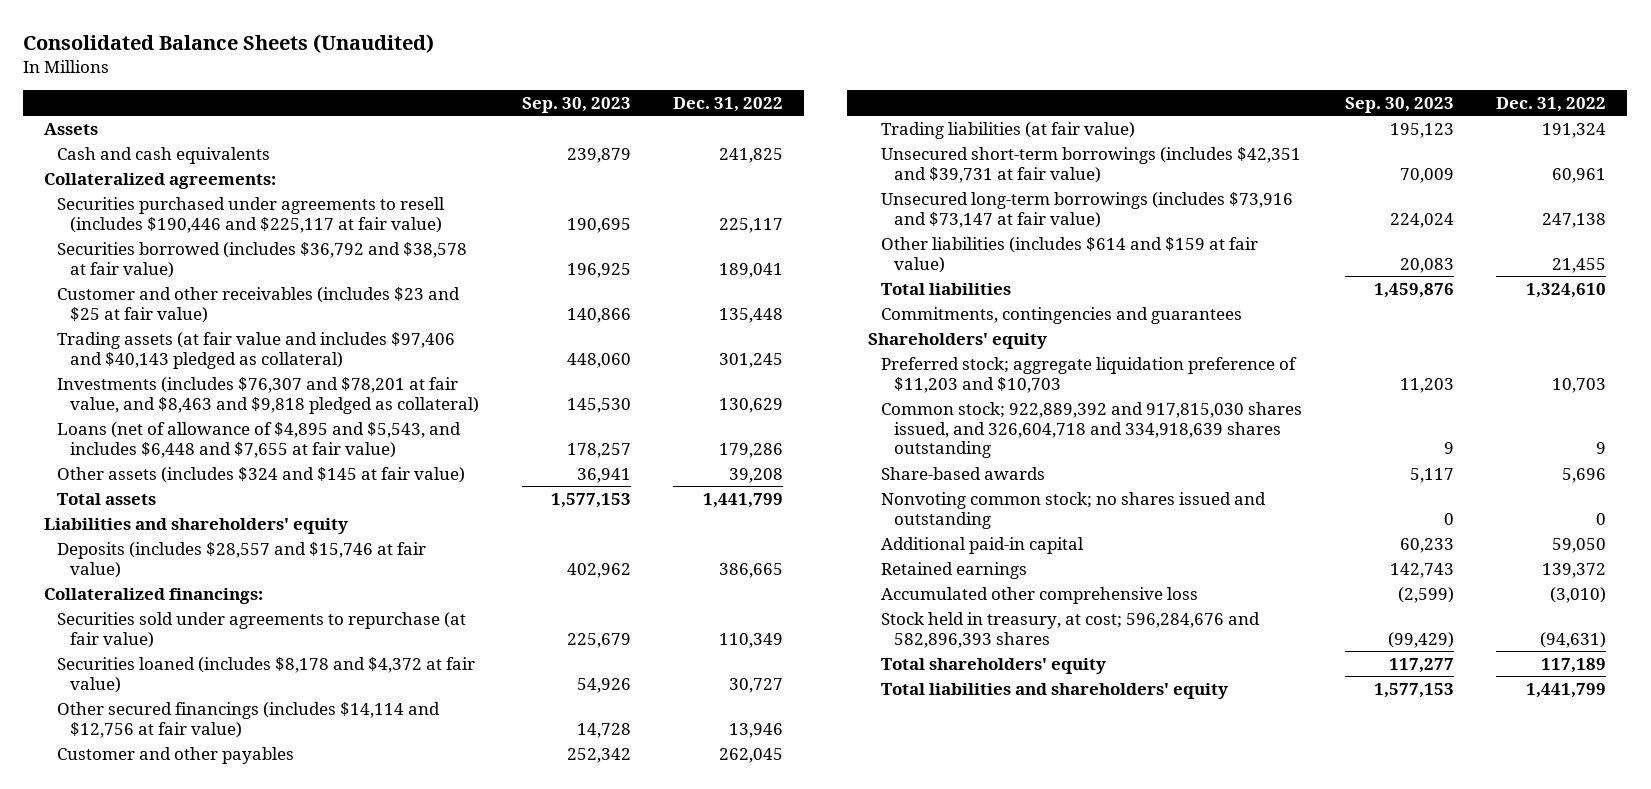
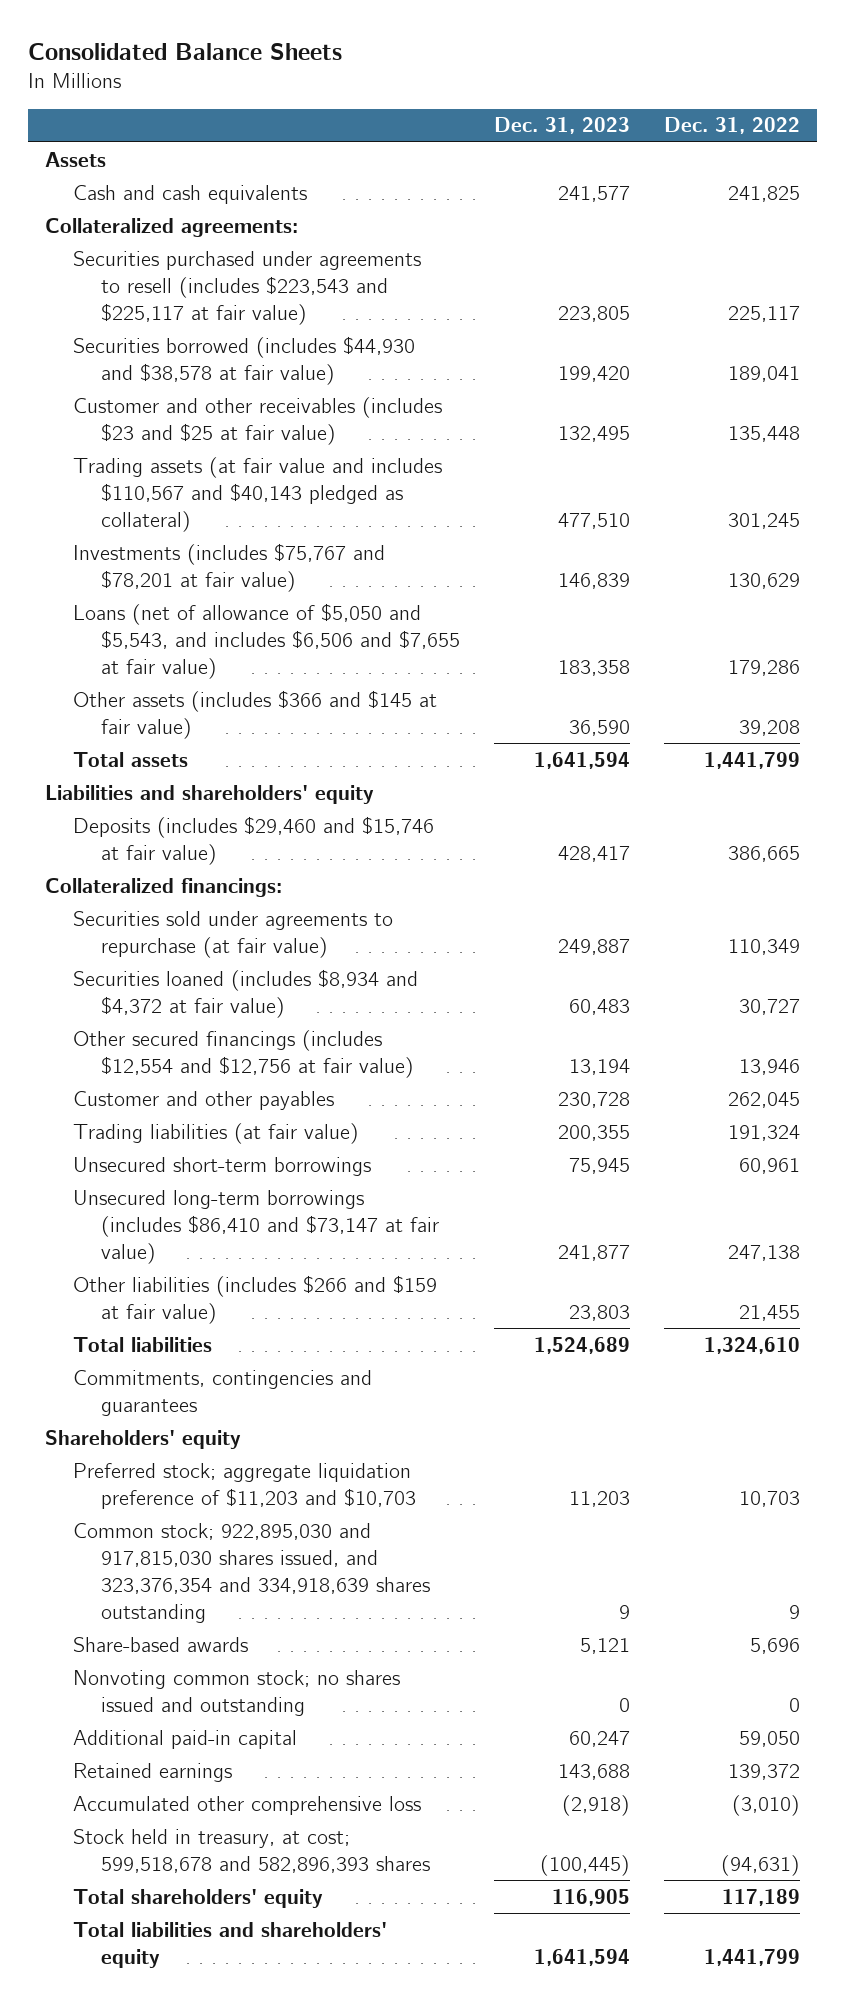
[23,33,435,53] Consolidated Balance Sheets (Unaudited) -> [27,42,342,60] Consolidated Balance Sheets
[521,96,631,113] Sep. 30, 2023 -> none
none -> [493,117,630,135] Dec. 31, 2023
[57,196,446,233] Securities purchased under agreements to resell (includes $190,446 and $225,117 at fair value) -> [72,250,421,325] Securities purchased under agreements to resell (includes $223,543 and $225,117 at fair value)
[57,241,468,278] Securities borrowed (includes $36,792 and $38,578 at fair value) -> [72,335,415,385] Securities borrowed (includes $44,930 and $38,578 at fair value)
[57,331,456,369] Trading assets (at fair value and includes $97,406 and $40,143 pledged as collateral) -> [72,456,442,532] Trading assets (at fair value and includes $110,567 and $40,143 pledged as collateral)
[57,376,480,414] Investments (includes $76,307 and $78,201 at fair value, and $8,463 and $9,818 pledged as collateral) -> [72,542,385,592] Investments (includes $75,767 and $78,201 at fair value)
[57,421,462,458] Loans (net of allowance of $4,895 and $5,543, and includes $6,448 and $7,655 at fair value) -> [72,602,460,679] Loans (net of allowance of $5,050 and $5,543, and includes $6,506 and $7,655 at fair value)
[57,466,466,483] Other assets (includes $324 and $145 at fair value) -> [72,689,437,739] Other assets (includes $366 and $145 at fair value)
[57,541,427,578] Deposits (includes $28,557 and $15,746 at fair value) -> [72,815,434,865] Deposits (includes $29,460 and $15,746 at fair value)
[57,656,476,693] Securities loaned (includes $8,178 and $4,372 at fair value) -> [72,968,418,1018] Securities loaned (includes $8,934 and $4,372 at fair value)
[57,701,441,738] Other secured financings (includes $14,114 and $12,756 at fair value) -> [72,1029,414,1078] Other secured financings (includes $12,554 and $12,756 at fair value)
[881,146,1302,183] Unsecured short-term borrowings (includes $42,351 and $39,731 at fair value) -> [72,1156,371,1176] Unsecured short-term borrowings
[881,191,1294,228] Unsecured long-term borrowings (includes $73,916 and $73,147 at fair value) -> [72,1189,439,1264] Unsecured long-term borrowings (includes $86,410 and $73,147 at fair value)
[881,236,1259,273] Other liabilities (includes $614 and $159 at fair value) -> [72,1274,437,1324] Other liabilities (includes $266 and $159 at fair value)
[881,401,1303,459] Common stock; 922,889,392 and 917,815,030 shares issued, and 326,604,718 and 334,918,639 shares outstanding -> [72,1522,430,1623] Common stock; 922,895,030 and 917,815,030 shares issued, and 323,376,354 and 334,918,639 shares outstanding
[881,611,1261,648] Stock held in treasury, at cost; 596,284,676 and 582,896,393 shares -> [72,1828,430,1873] Stock held in treasury, at cost; 599,518,678 and 582,896,393 shares

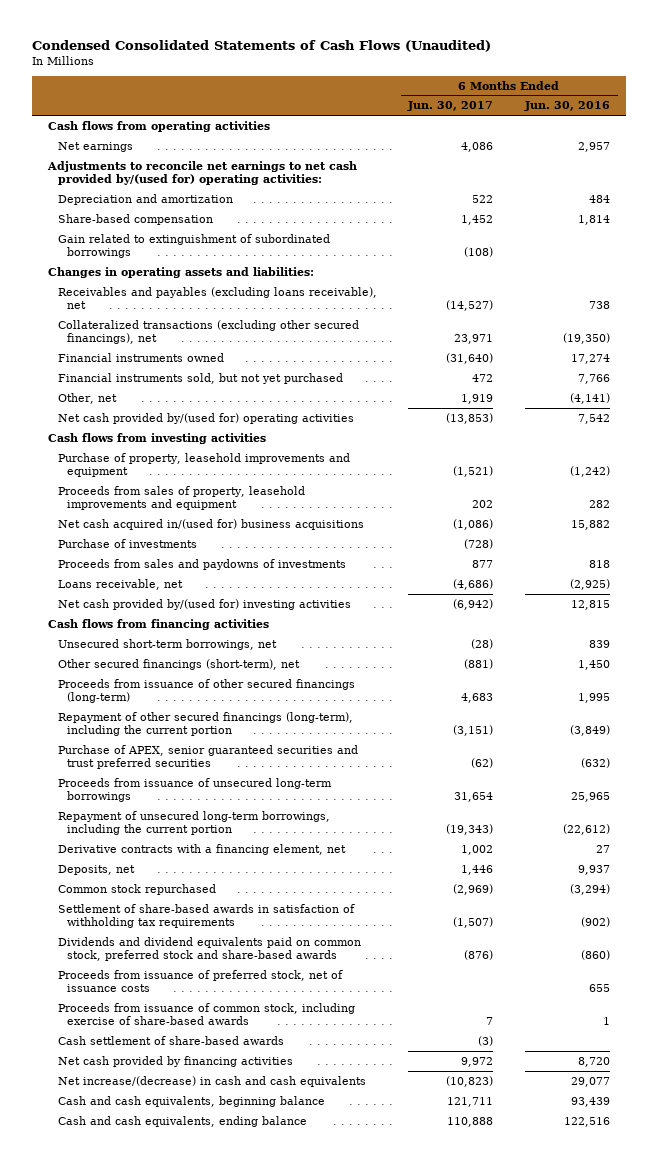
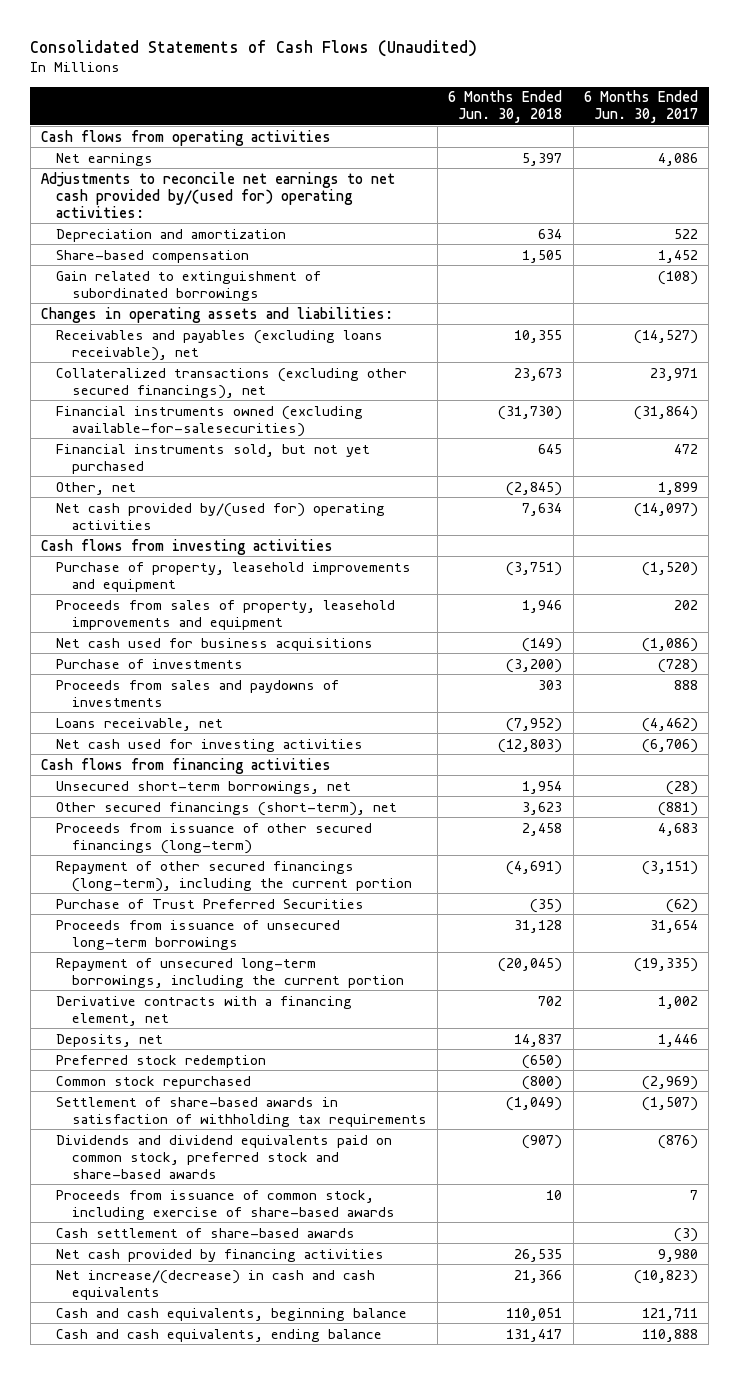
[32,39,492,52] Condensed Consolidated Statements of Cash Flows (Unaudited) -> [30,39,478,57] Consolidated Statements of Cash Flows (Unaudited)
[524,101,611,112] Jun. 30, 2016 -> none
none -> [448,90,563,124] 6 Months Ended Jun. 30, 2018
[57,352,224,362] Financial instruments owned -> [56,405,364,437] Financial instruments owned (excluding available-for-salesecurities)
[446,352,494,364] (31,640) -> [634,405,699,420] (31,864)
[461,393,494,404] 1,919 -> [658,481,699,495] 1,899
[446,412,494,424] (13,853) -> [634,502,699,517] (14,097)
[453,466,494,478] (1,521) -> [642,561,699,576] (1,520)
[57,518,364,530] Net cash acquired in/(used for) business acquisitions -> [56,637,374,651] Net cash used for business acquisitions
[472,559,494,568] 877 -> [674,679,699,690] 888
[453,578,494,590] (4,686) -> [642,717,699,732] (4,462)
[57,598,351,610] Net cash provided by/(used for) investing activities -> [56,738,364,752] Net cash used for investing activities
[453,598,494,610] (6,942) -> [642,738,699,753] (6,706)
[57,744,358,770] Purchase of APEX, senior guaranteed securities and trust preferred securities -> [56,898,365,909] Purchase of Trust Preferred Securities
[446,824,494,836] (19,343) -> [634,957,699,972] (19,335)
none -> [56,1054,267,1068] Preferred stock redemption
[57,969,343,993] Proceeds from issuance of preferred stock, net of issuance costs -> none
[461,1056,494,1067] 9,972 -> [658,1248,699,1262] 9,980

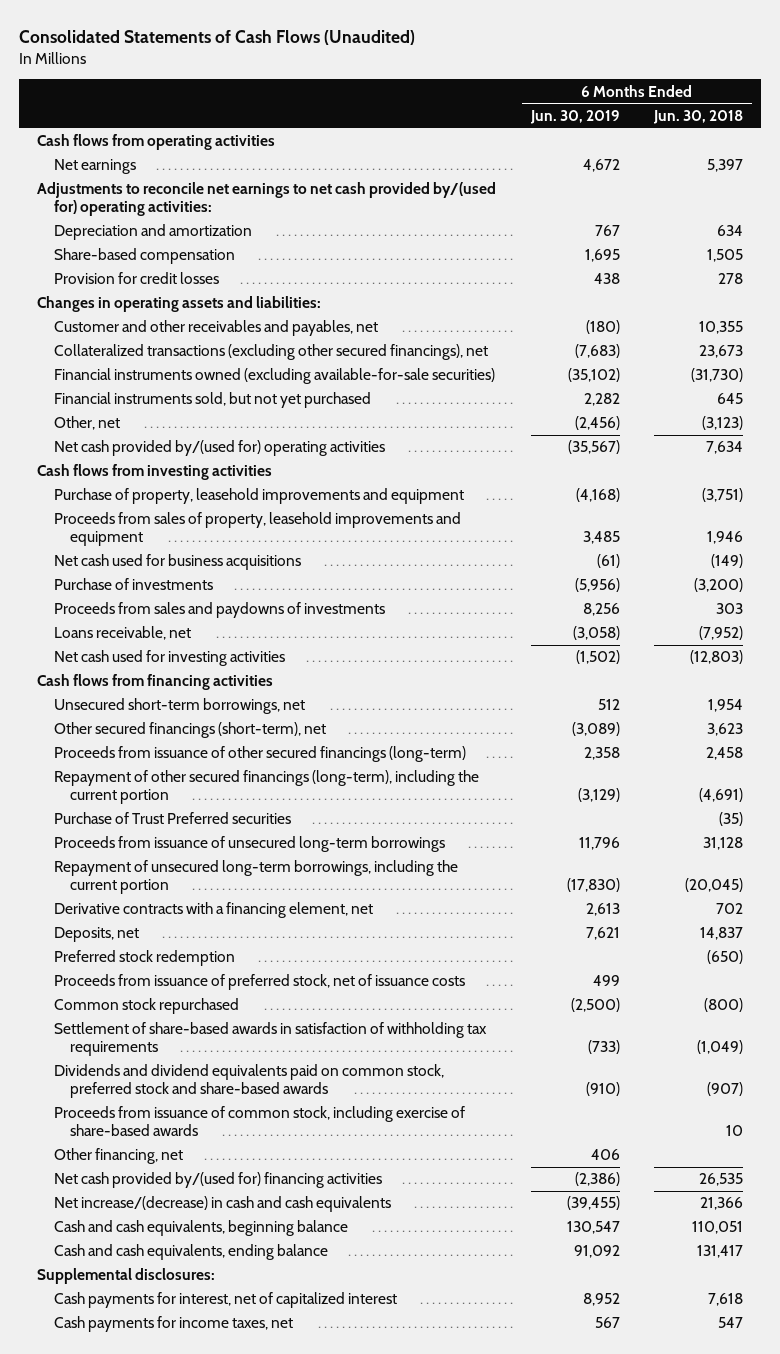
[584,90,699,124] 6 Months Ended Jun. 30, 2017 -> none
none -> [529,109,620,124] Jun. 30, 2019
[56,270,322,301] Gain related to extinguishment of subordinated borrowings -> none
none -> [53,272,219,285] Provision for credit losses
[56,329,384,361] Receivables and payables (excluding loans receivable), net -> [53,320,378,337] Customer and other receivables and payables, net
[56,405,364,437] Financial instruments owned (excluding available-for-salesecurities) -> [53,368,495,385] Financial instruments owned (excluding available-for-sale securities)
[506,481,563,496] (2,845) -> [702,416,744,431] (3,123)
[56,898,365,909] Purchase of Trust Preferred Securities -> [53,812,291,825] Purchase of Trust Preferred securities
none -> [53,974,465,991] Proceeds from issuance of preferred stock, net of issuance costs
[56,1227,356,1238] Cash settlement of share-based awards -> none
none -> [53,1148,183,1165] Other financing, net
[56,1248,385,1262] Net cash provided by financing activities -> [53,1172,382,1189] Net cash provided by/(used for) financing activities
none -> [36,1268,215,1285] Supplemental disclosures:
none -> [53,1292,397,1309] Cash payments for interest, net of capitalized interest
none -> [53,1316,293,1333] Cash payments for income taxes, net

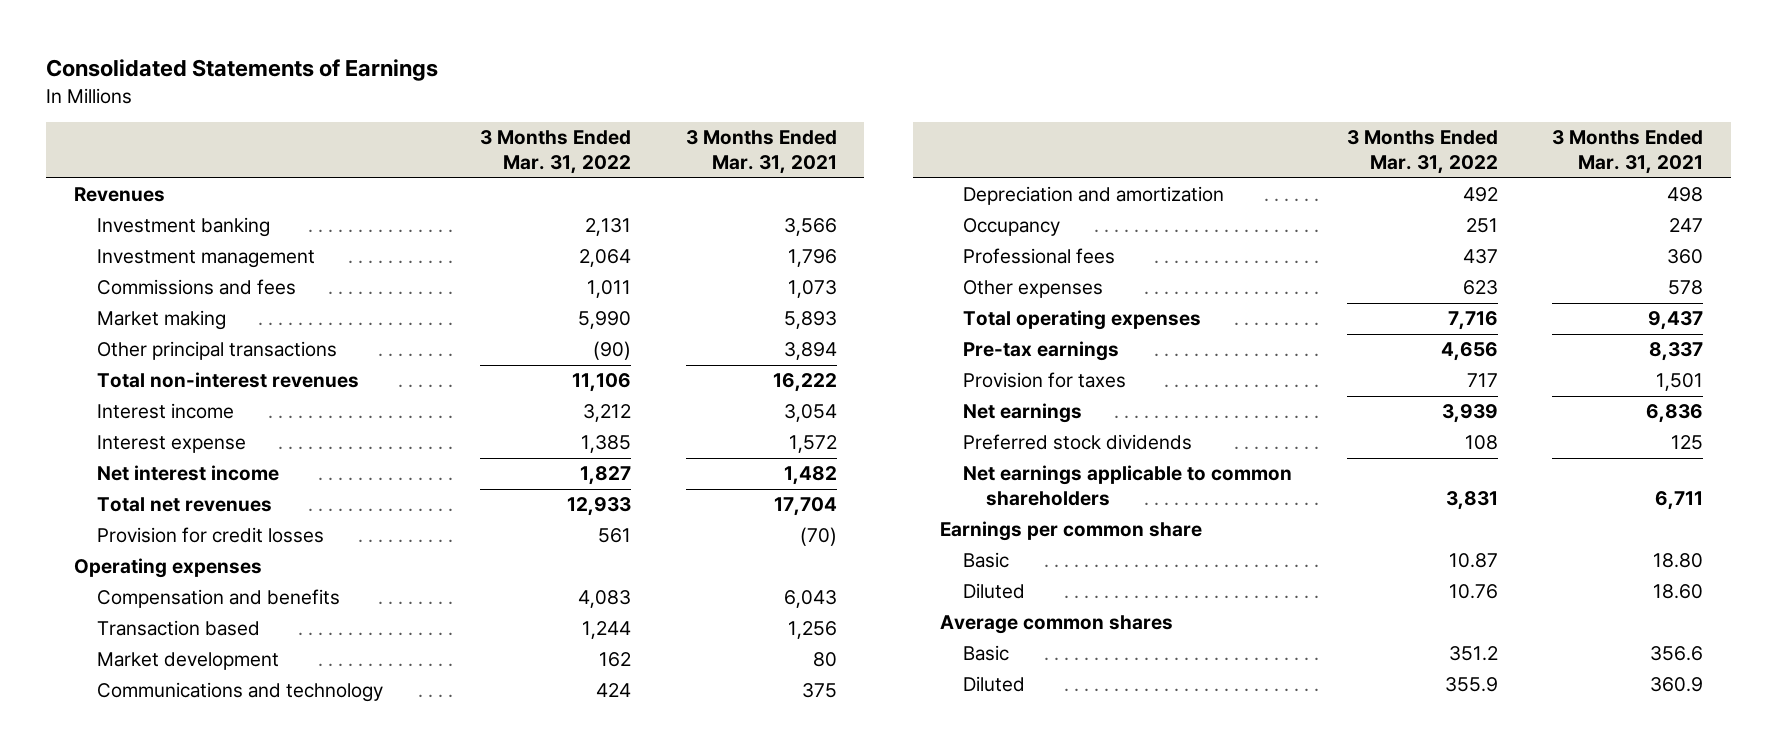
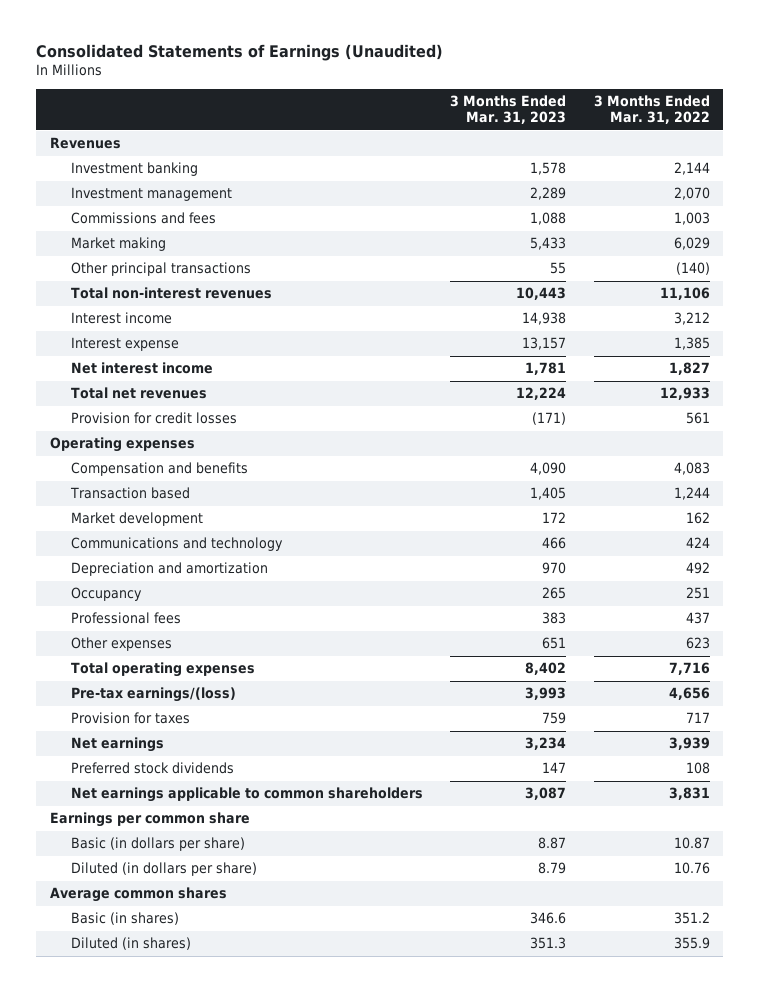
[46,59,439,82] Consolidated Statements of Earnings -> [36,44,444,62] Consolidated Statements of Earnings (Unaudited)
[685,130,837,175] 3 Months Ended Mar. 31, 2021 -> none
none -> [450,95,567,124] 3 Months Ended Mar. 31, 2023
[585,218,632,237] 2,131 -> [673,162,710,176] 2,144
[579,249,632,268] 2,064 -> [673,187,710,201] 2,070
[587,280,632,299] 1,011 -> [673,212,710,226] 1,003
[578,311,632,330] 5,990 -> [673,237,710,251] 6,029
[593,341,632,361] (90) -> [675,262,710,276] (140)
[963,341,1120,362] Pre-tax earnings -> [70,687,236,703] Pre-tax earnings/(loss)
[963,552,1010,569] Basic -> [70,837,245,852] Basic (in dollars per share)
[963,583,1026,600] Diluted -> [70,862,257,877] Diluted (in dollars per share)
[963,645,1010,662] Basic -> [70,912,179,926] Basic (in shares)
[963,676,1026,693] Diluted -> [70,937,191,951] Diluted (in shares)

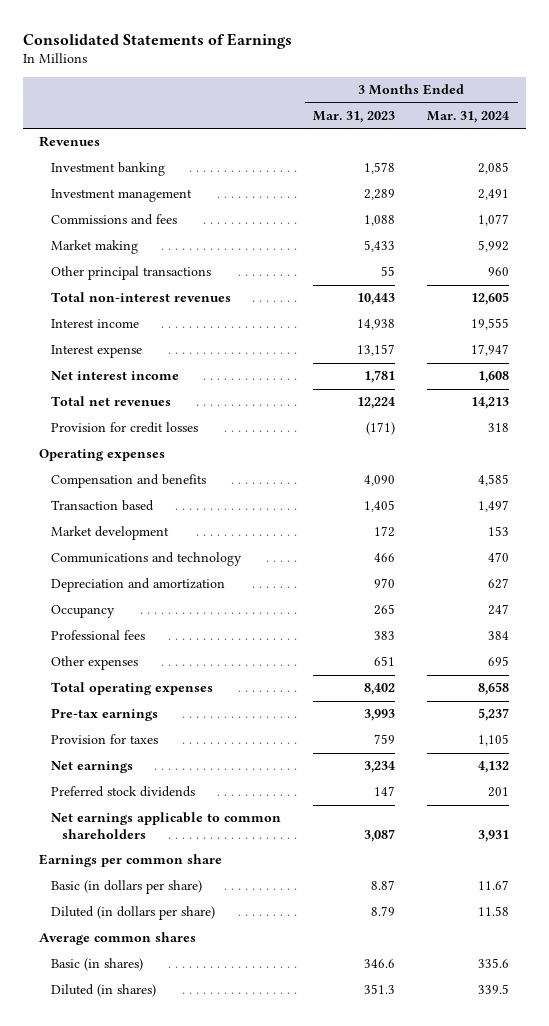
[36,44,444,62] Consolidated Statements of Earnings (Unaudited) -> [23,32,293,49] Consolidated Statements of Earnings
[593,95,710,124] 3 Months Ended Mar. 31, 2022 -> none
none -> [427,110,510,123] Mar. 31, 2024
[70,687,236,703] Pre-tax earnings/(loss) -> [50,708,158,722] Pre-tax earnings

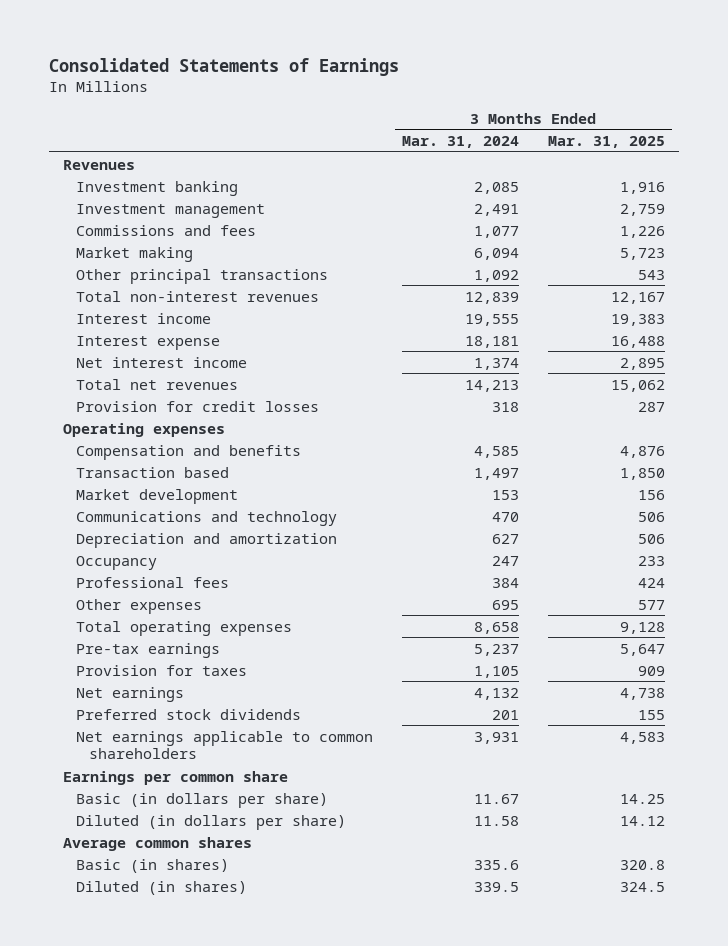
[313,110,396,123] Mar. 31, 2023 -> none
none -> [547,135,665,148] Mar. 31, 2025
[478,240,510,253] 5,992 -> [473,247,519,260] 6,094
[488,267,510,277] 960 -> [473,269,519,282] 1,092
[471,292,510,306] 12,605 -> [464,291,519,304] 12,839
[471,344,510,357] 17,947 -> [464,335,519,348] 18,181
[478,371,510,384] 1,608 -> [473,357,519,370] 1,374

